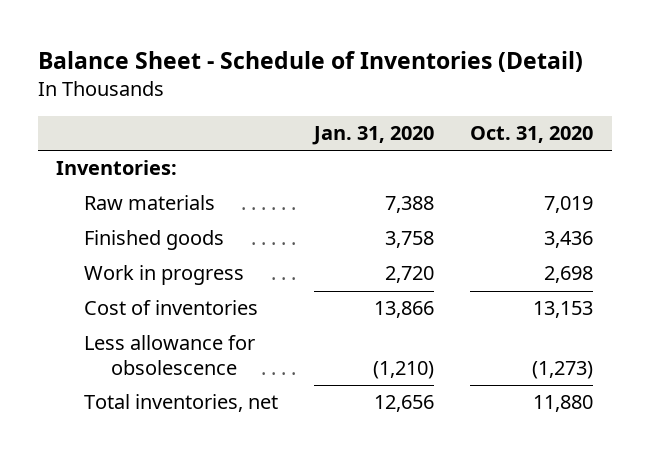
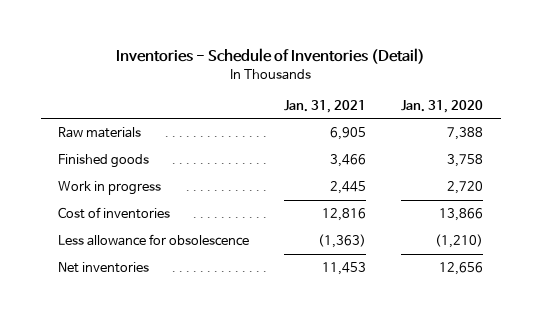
[38,50,584,72] Balance Sheet - Schedule of Inventories (Detail) -> [115,48,425,65] Inventories - Schedule of Inventories (Detail)
[470,126,594,144] Oct. 31, 2020 -> none
none -> [284,99,367,113] Jan. 31, 2021
[56,160,178,176] Inventories: -> none
[83,394,278,413] Total inventories, net -> [58,261,150,273] Net inventories

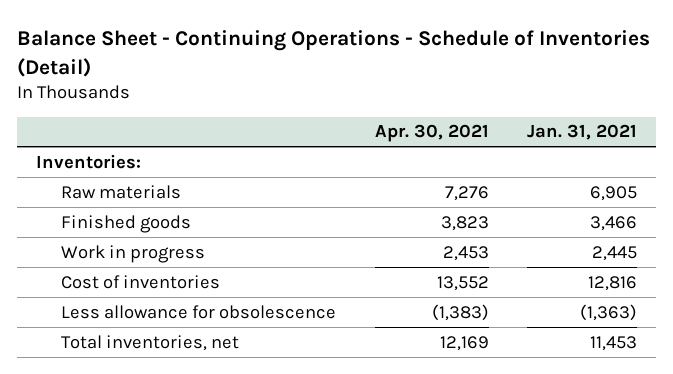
[115,48,425,65] Inventories - Schedule of Inventories (Detail) -> [16,30,650,77] Balance Sheet - Continuing Operations - Schedule of Inventories (Detail)
[401,99,484,113] Jan. 31, 2020 -> none
none -> [374,124,489,143] Apr. 30, 2021
none -> [36,153,142,169] Inventories:
[58,261,150,273] Net inventories -> [61,334,240,351] Total inventories, net

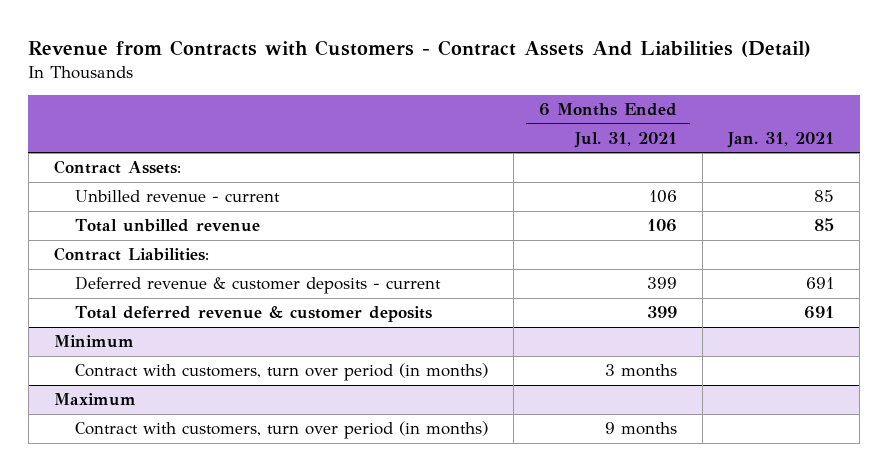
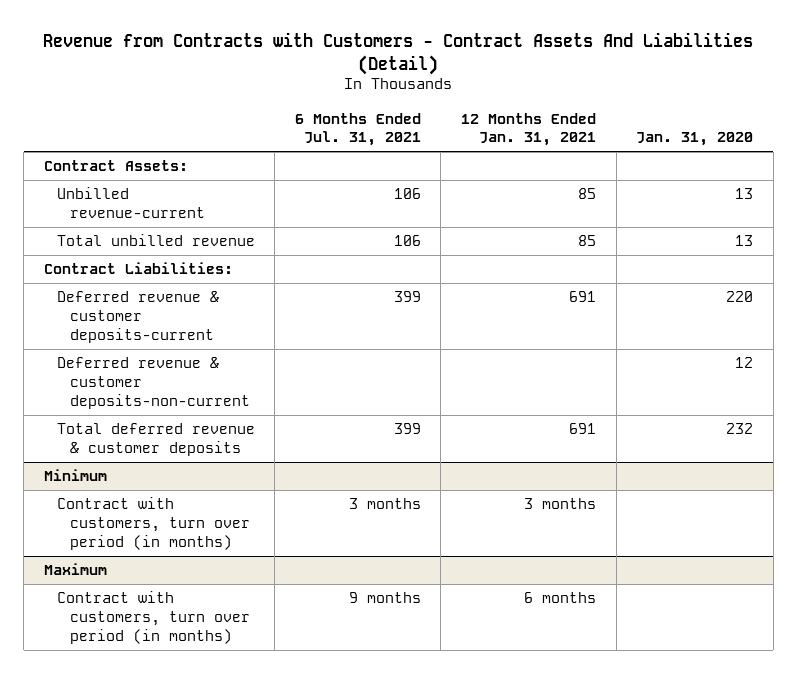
[727,132,835,149] Jan. 31, 2021 -> none
none -> [460,112,596,147] 12 Months Ended Jan. 31, 2021
none -> [636,132,754,147] Jan. 31, 2020
[74,190,280,203] Unbilled revenue - current -> [56,187,206,219] Unbilled revenue-current
[74,276,441,295] Deferred revenue & customer deposits - current -> [56,291,219,343] Deferred revenue & customer deposits-current
none -> [56,357,251,409] Deferred revenue & customer deposits-non-current

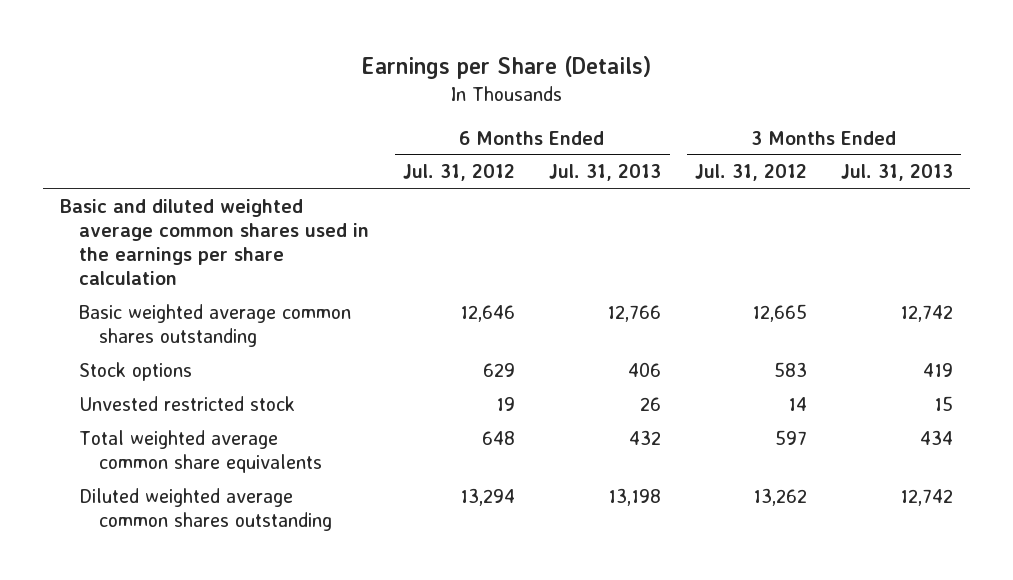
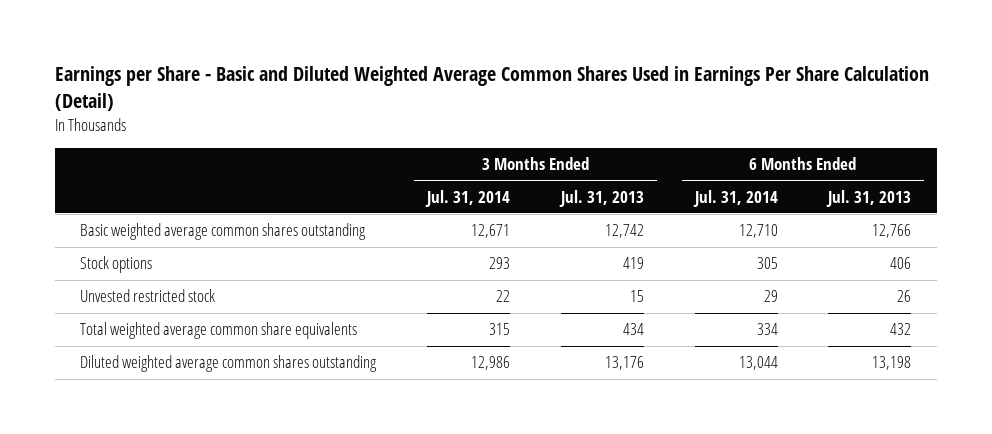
[361,56,652,80] Earnings per Share (Details) -> [55,66,930,111] Earnings per Share - Basic and Diluted Weighted Average Common Shares Used in Earnings Per Share Calculation (Detail)
[403,164,516,182] Jul. 31, 2012 -> none
[695,164,808,182] Jul. 31, 2012 -> none
none -> [425,189,511,207] Jul. 31, 2014
none -> [692,189,778,207] Jul. 31, 2014
[59,198,370,286] Basic and diluted weighted average common shares used in the earnings per share calculation -> none
[899,488,953,506] 12,742 -> [604,356,644,371] 13,176

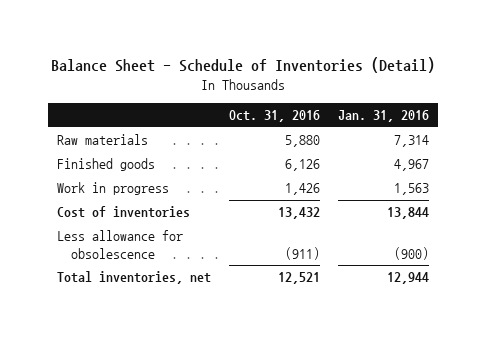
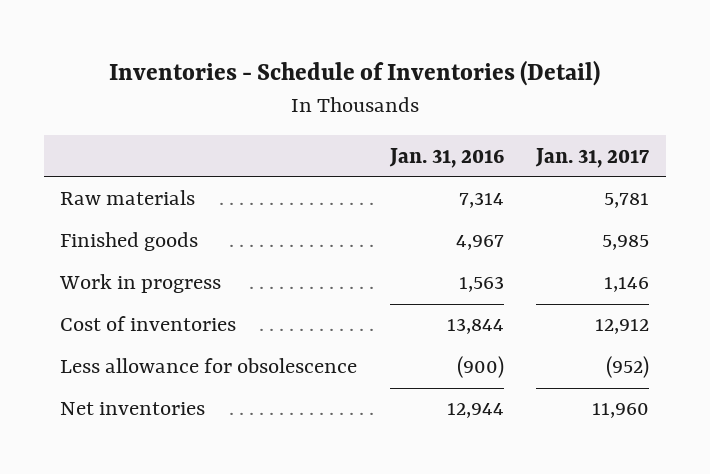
[50,56,435,73] Balance Sheet - Schedule of Inventories (Detail) -> [108,60,600,87] Inventories - Schedule of Inventories (Detail)
[228,110,320,123] Oct. 31, 2016 -> none
none -> [535,147,650,168] Jan. 31, 2017
[57,271,212,285] Total inventories, net -> [60,402,206,416] Net inventories

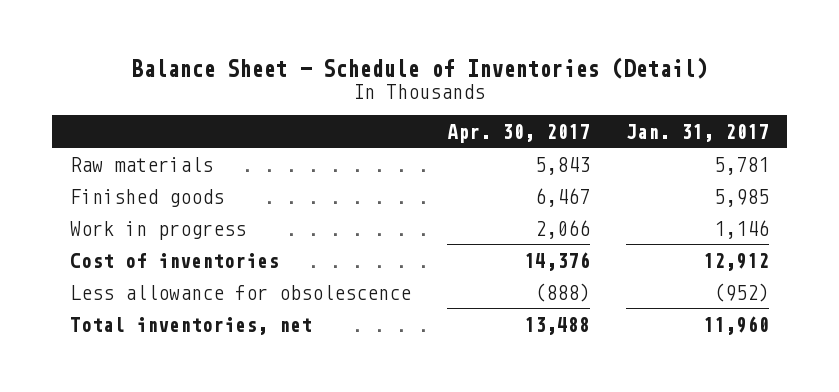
[108,60,600,87] Inventories - Schedule of Inventories (Detail) -> [131,57,708,80] Balance Sheet - Schedule of Inventories (Detail)
[388,147,504,168] Jan. 31, 2016 -> none
none -> [446,123,590,143] Apr. 30, 2017
[60,402,206,416] Net inventories -> [70,316,313,335] Total inventories, net

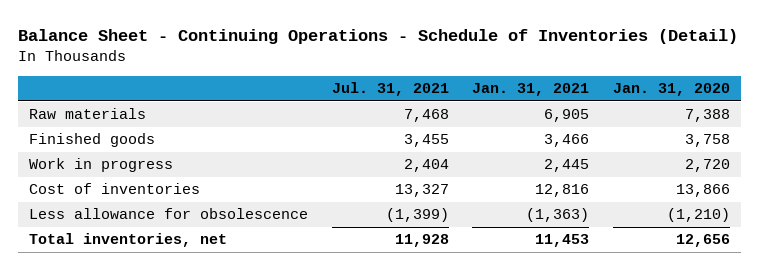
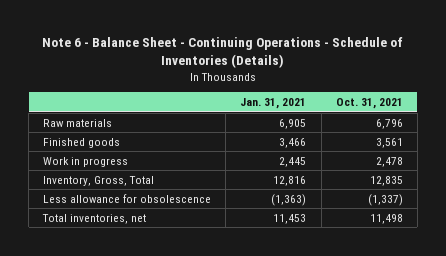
[17,28,738,44] Balance Sheet - Continuing Operations - Schedule of Inventories (Detail) -> [41,36,403,68] Note 6 - Balance Sheet - Continuing Operations - Schedule of Inventories (Details)
[331,82,449,97] Jul. 31, 2021 -> none
[612,83,730,97] Jan. 31, 2020 -> none
none -> [335,98,403,110] Oct. 31, 2021
[29,183,201,195] Cost of inventories -> [43,175,155,186] Inventory, Gross, Total

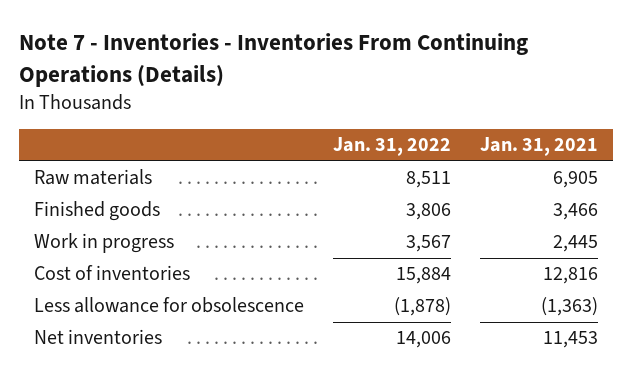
[41,36,403,68] Note 6 - Balance Sheet - Continuing Operations - Schedule of Inventories (Details) -> [19,33,529,87] Note 7 - Inventories - Inventories From Continuing Operations (Details)
[335,98,403,110] Oct. 31, 2021 -> none
none -> [333,137,452,157] Jan. 31, 2022
[43,175,155,186] Inventory, Gross, Total -> [33,265,190,281] Cost of inventories
[42,213,147,224] Total inventories, net -> [33,329,162,345] Net inventories

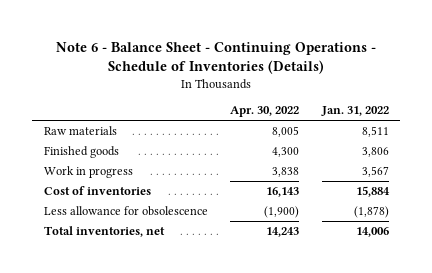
[19,33,529,87] Note 7 - Inventories - Inventories From Continuing Operations (Details) -> [56,41,377,74] Note 6 - Balance Sheet - Continuing Operations - Schedule of Inventories (Details)
[480,137,599,157] Jan. 31, 2021 -> none
none -> [230,106,300,118] Apr. 30, 2022
[33,329,162,345] Net inventories -> [43,225,165,237] Total inventories, net

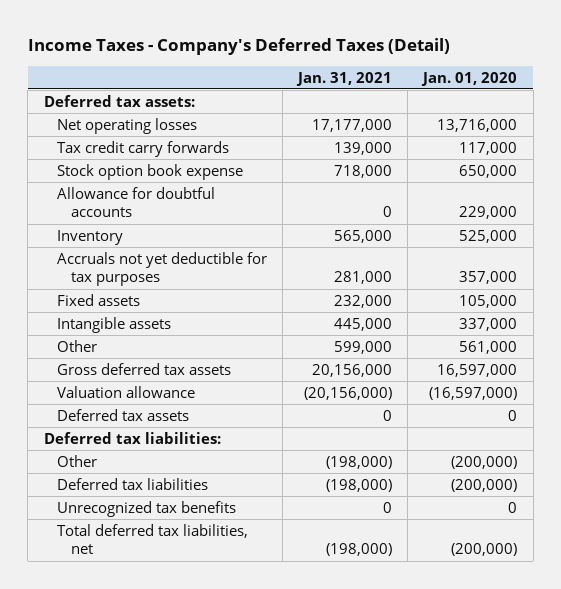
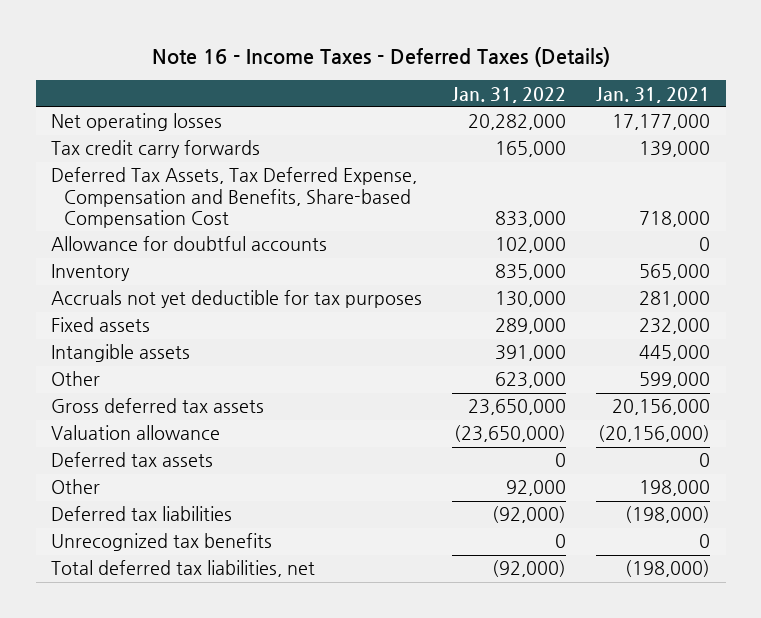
[27,37,450,55] Income Taxes - Company's Deferred Taxes (Detail) -> [151,46,610,67] Note 16 - Income Taxes - Deferred Taxes (Details)
[421,71,518,86] Jan. 01, 2020 -> none
none -> [452,86,567,103] Jan. 31, 2022
[43,94,195,107] Deferred tax assets: -> none
[57,163,244,180] Stock option book expense -> [50,167,417,228] Deferred Tax Assets, Tax Deferred Expense, Compensation and Benefits, Share-based Compensation Cost
[43,431,221,444] Deferred tax liabilities: -> none
[326,455,393,469] (198,000) -> [639,480,711,497] 198,000

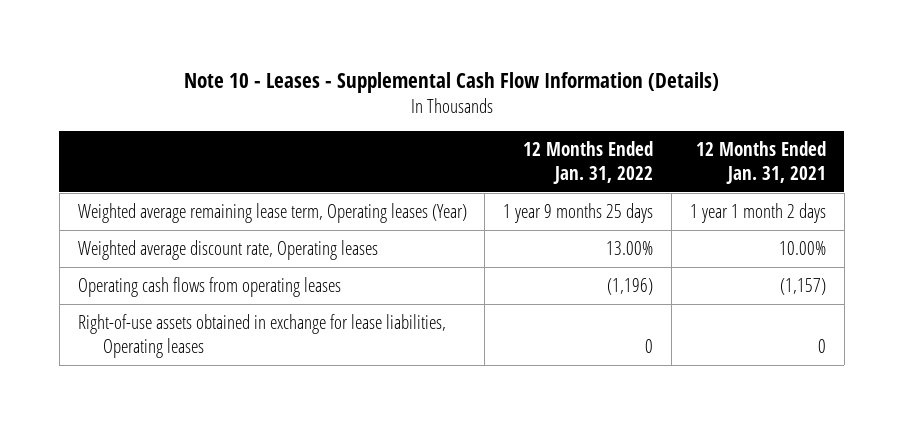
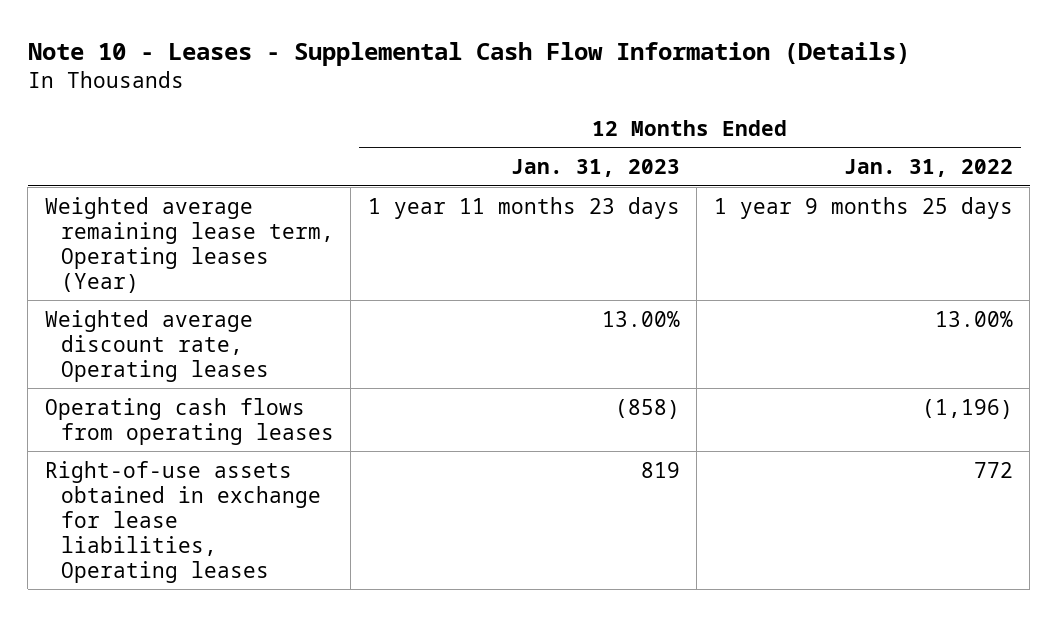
[695,141,826,184] 12 Months Ended Jan. 31, 2021 -> none
none -> [510,158,680,177] Jan. 31, 2023
[645,338,654,353] 0 -> [973,461,1013,478] 772

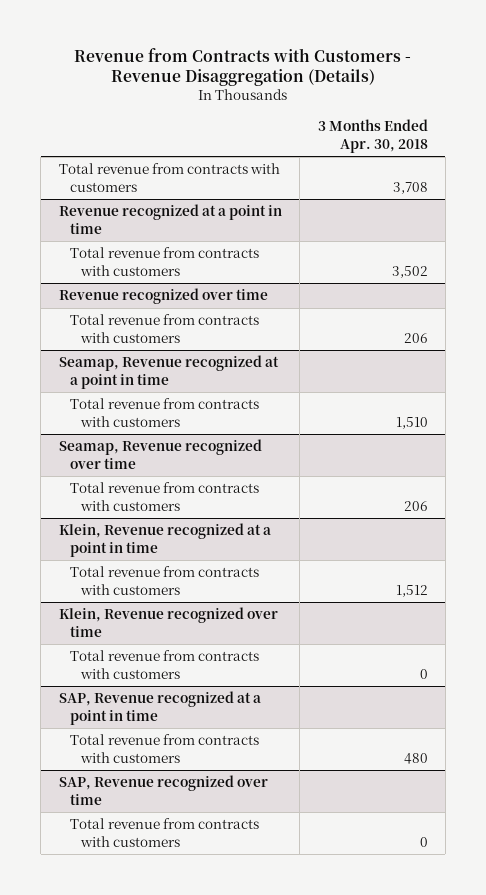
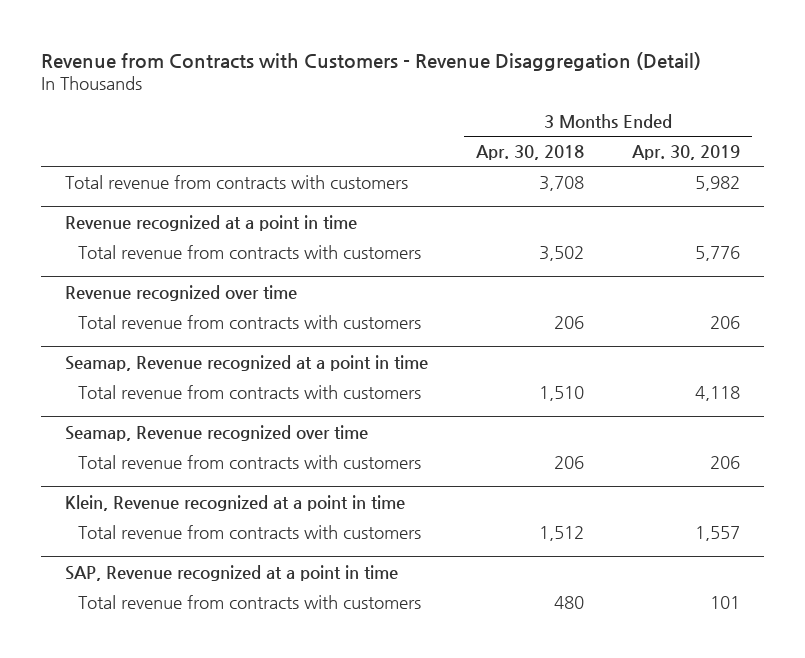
[74,47,412,87] Revenue from Contracts with Customers - Revenue Disaggregation (Details) -> [40,51,701,71] Revenue from Contracts with Customers - Revenue Disaggregation (Detail)
none -> [632,144,741,160] Apr. 30, 2019
[58,607,278,637] Klein, Revenue recognized over time -> none
[69,650,259,679] Total revenue from contracts with customers -> none
[58,775,268,805] SAP, Revenue recognized over time -> none
[69,818,259,847] Total revenue from contracts with customers -> none

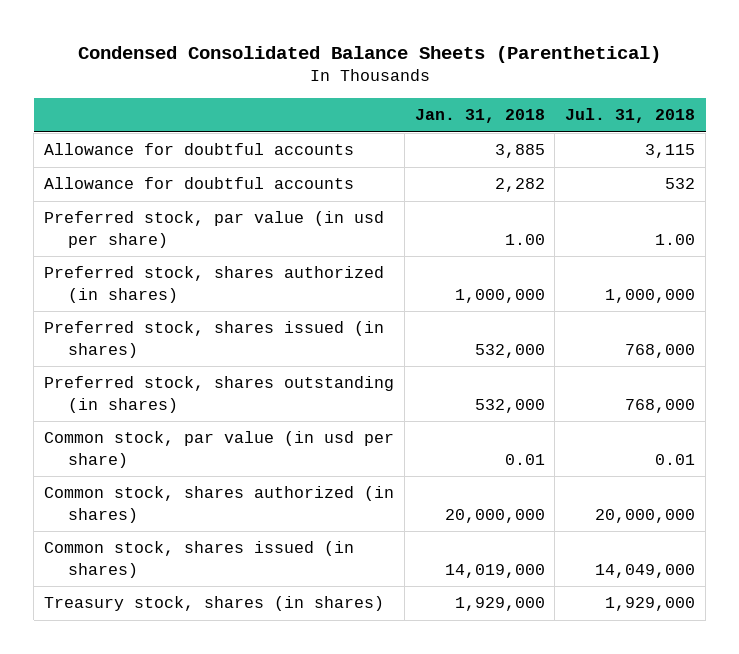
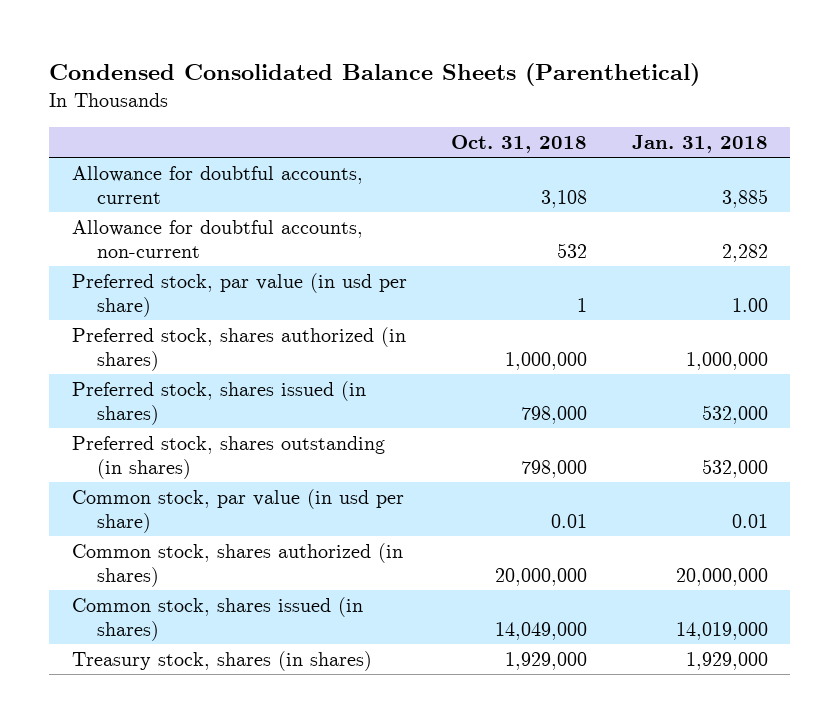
[565,108,696,124] Jul. 31, 2018 -> none
none -> [451,134,588,153] Oct. 31, 2018
[43,143,354,156] Allowance for doubtful accounts -> [71,165,363,204] Allowance for doubtful accounts, current
[43,177,354,190] Allowance for doubtful accounts -> [71,219,363,258] Allowance for doubtful accounts, non-current

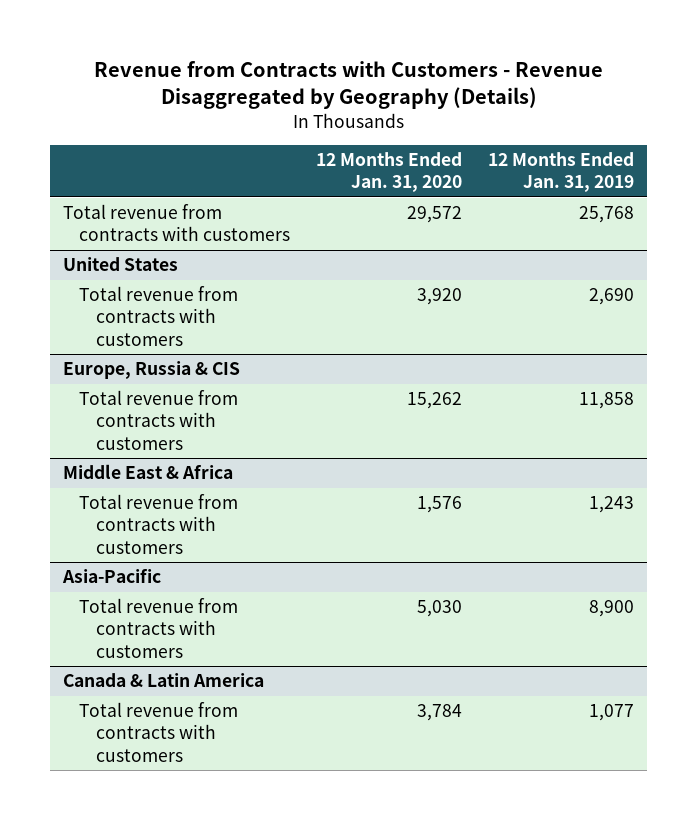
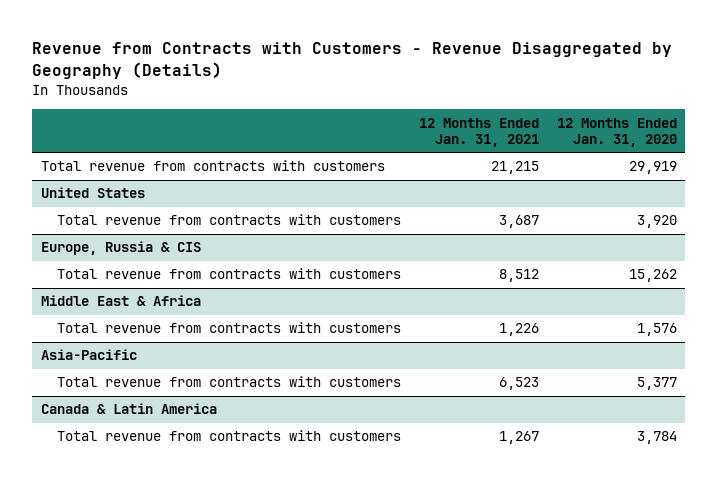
[488,152,635,193] 12 Months Ended Jan. 31, 2019 -> none
none -> [418,117,539,147] 12 Months Ended Jan. 31, 2021
[407,206,463,224] 29,572 -> [628,161,677,175] 29,919
[417,600,463,618] 5,030 -> [636,377,677,391] 5,377

